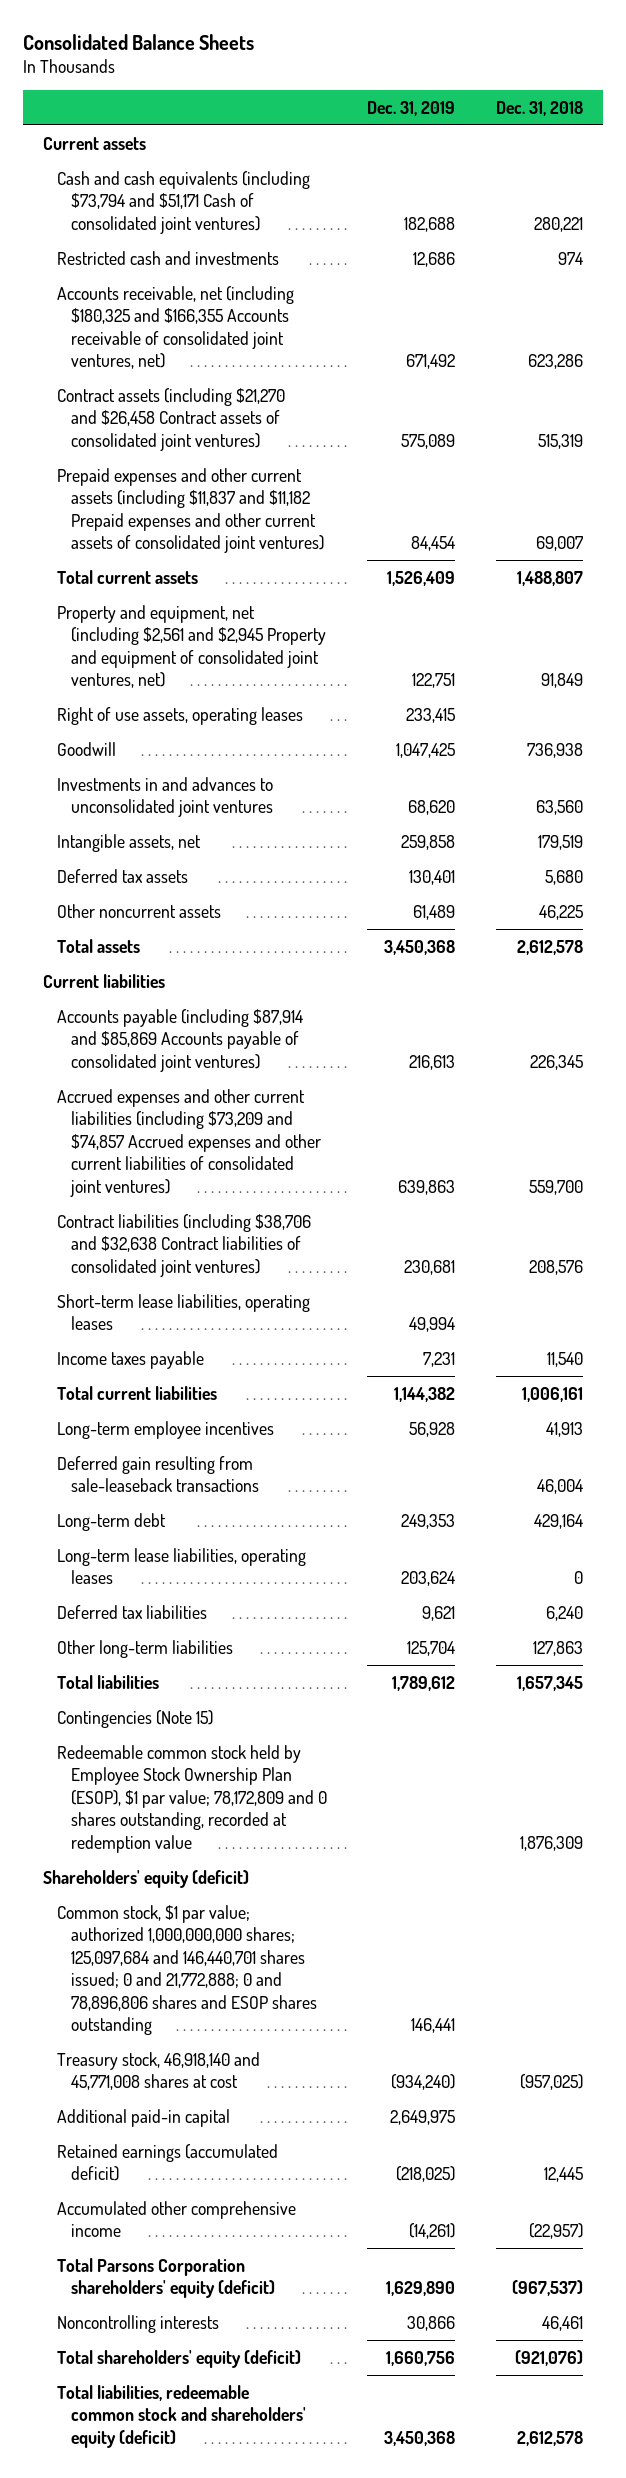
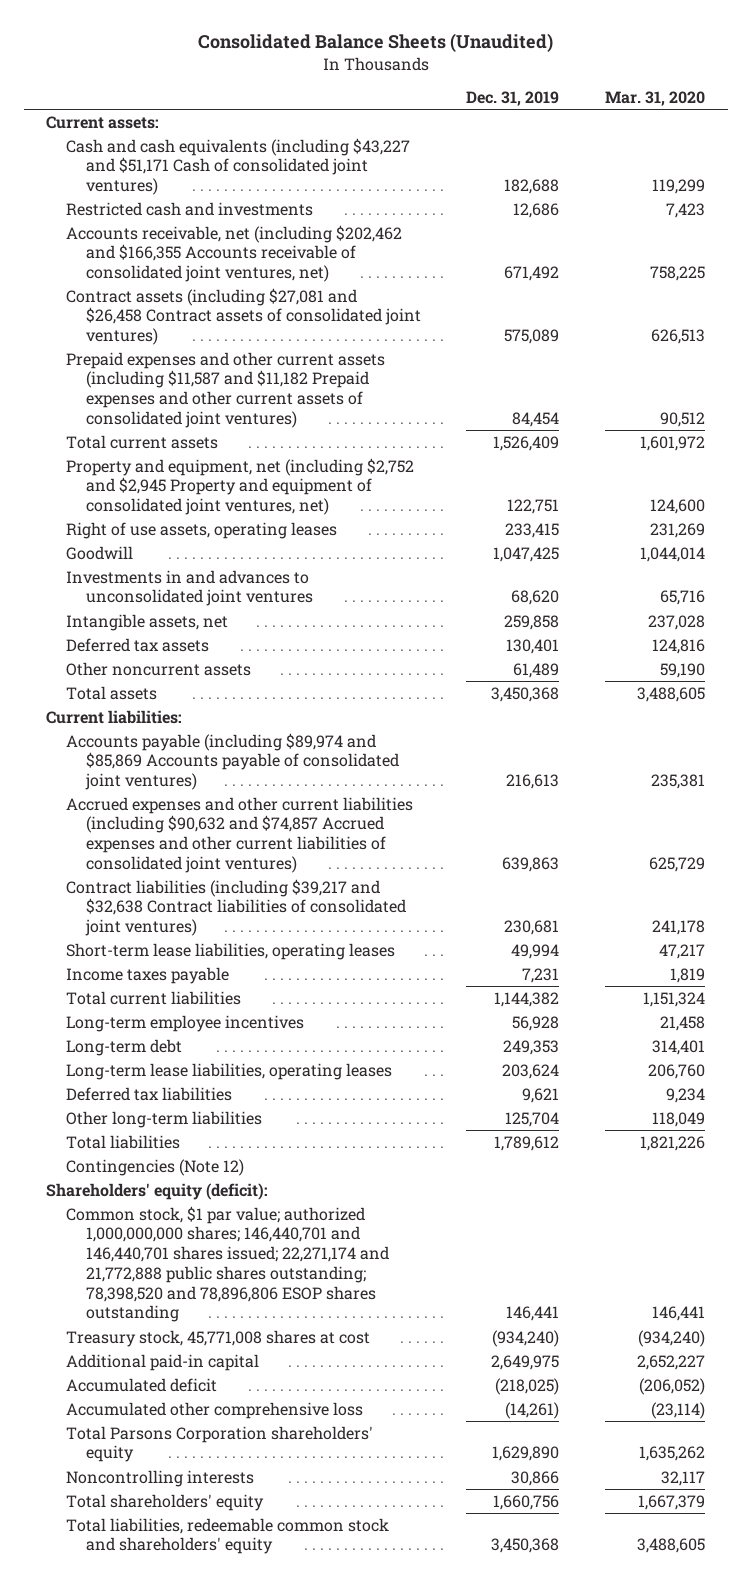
[22,33,254,50] Consolidated Balance Sheets -> [197,33,553,53] Consolidated Balance Sheets (Unaudited)
[495,100,583,116] Dec. 31, 2018 -> none
none -> [604,91,705,107] Mar. 31, 2020
[42,136,146,150] Current assets -> [46,115,160,129] Current assets:
[56,170,310,234] Cash and cash equivalents (including $73,794 and $51,171 Cash of consolidated joint ventures) -> [66,137,411,196] Cash and cash equivalents (including $43,227 and $51,171 Cash of consolidated joint ventures)
[56,285,294,370] Accounts receivable, net (including $180,325 and $166,355 Accounts receivable of consolidated joint ventures, net) -> [66,224,403,283] Accounts receivable, net (including $202,462 and $166,355 Accounts receivable of consolidated joint ventures, net)
[56,387,285,451] Contract assets (including $21,270 and $26,458 Contract assets of consolidated joint ventures) -> [66,287,421,346] Contract assets (including $27,081 and $26,458 Contract assets of consolidated joint ventures)
[56,467,324,554] Prepaid expenses and other current assets (including $11,837 and $11,182 Prepaid expenses and other current assets of consolidated joint ventures) -> [66,351,386,428] Prepaid expenses and other current assets (including $11,587 and $11,182 Prepaid expenses and other current assets of consolidated joint ventures)
[56,604,326,689] Property and equipment, net (including $2,561 and $2,945 Property and equipment of consolidated joint ventures, net) -> [66,457,415,516] Property and equipment, net (including $2,752 and $2,945 Property and equipment of consolidated joint ventures, net)
[42,973,165,988] Current liabilities -> [46,709,183,724] Current liabilities:
[56,1008,303,1072] Accounts payable (including $87,914 and $85,869 Accounts payable of consolidated joint ventures) -> [66,732,399,791] Accounts payable (including $89,974 and $85,869 Accounts payable of consolidated joint ventures)
[56,1088,321,1197] Accrued expenses and other current liabilities (including $73,209 and $74,857 Accrued expenses and other current liabilities of consolidated joint ventures) -> [66,796,414,873] Accrued expenses and other current liabilities (including $90,632 and $74,857 Accrued expenses and other current liabilities of consolidated joint ventures)
[56,1213,311,1277] Contract liabilities (including $38,706 and $32,638 Contract liabilities of consolidated joint ventures) -> [66,878,406,937] Contract liabilities (including $39,217 and $32,638 Contract liabilities of consolidated joint ventures)
[56,1455,259,1493] Deferred gain resulting from sale-leaseback transactions -> none
[56,1744,327,1853] Redeemable common stock held by Employee Stock Ownership Plan (ESOP), $1 par value; 78,172,809 and 0 shares outstanding, recorded at redemption value -> none
[56,1709,213,1728] Contingencies (Note 15) -> [66,1158,245,1176] Contingencies (Note 12)
[42,1869,249,1888] Shareholders' equity (deficit) -> [46,1182,269,1200] Shareholders' equity (deficit):
[56,1904,317,2036] Common stock, $1 par value; authorized 1,000,000,000 shares; 125,097,684 and 146,440,701 shares issued; 0 and 21,772,888; 0 and 78,896,806 shares and ESOP shares outstanding -> [66,1205,389,1323] Common stock, $1 par value; authorized 1,000,000,000 shares; 146,440,701 and 146,440,701 shares issued; 22,271,174 and 21,772,888 public shares outstanding; 78,398,520 and 78,896,806 ESOP shares outstanding
[56,2051,260,2091] Treasury stock, 46,918,140 and 45,771,008 shares at cost -> [66,1329,371,1347] Treasury stock, 45,771,008 shares at cost
[56,2143,278,2182] Retained earnings (accumulated deficit) -> [66,1377,218,1392] Accumulated deficit
[56,2200,296,2238] Accumulated other comprehensive income -> [66,1401,364,1419] Accumulated other comprehensive loss
[56,2257,275,2299] Total Parsons Corporation shareholders' equity (deficit) -> [66,1425,374,1463] Total Parsons Corporation shareholders' equity
[56,2349,301,2368] Total shareholders' equity (deficit) -> [66,1493,265,1511] Total shareholders' equity
[56,2384,306,2448] Total liabilities, redeemable common stock and shareholders' equity (deficit) -> [66,1517,390,1555] Total liabilities, redeemable common stock and shareholders' equity

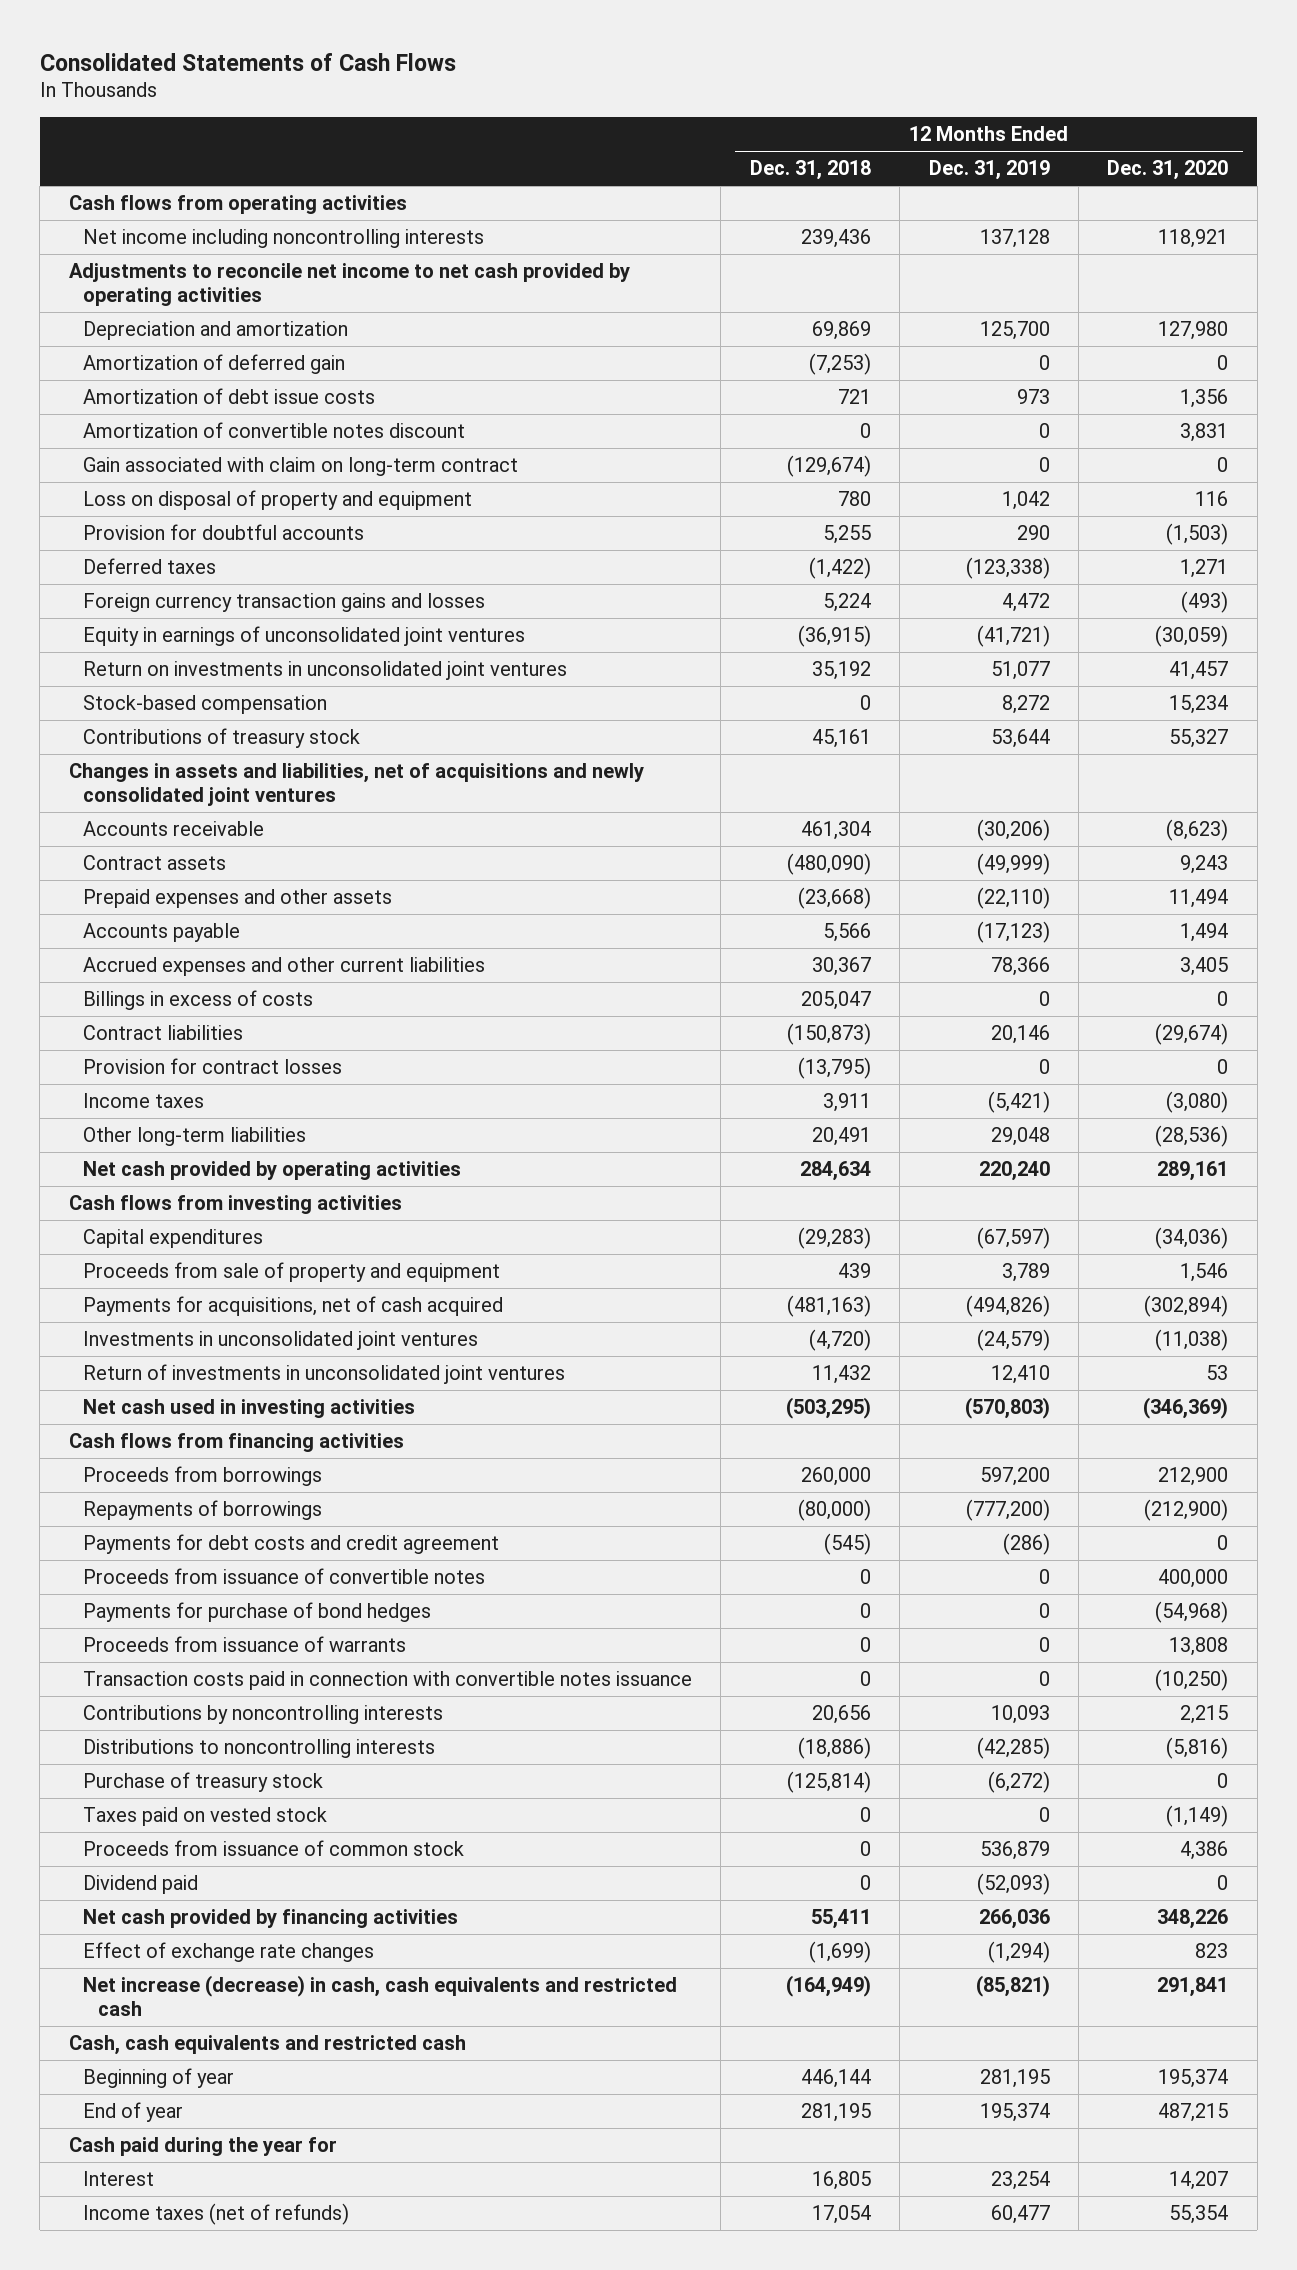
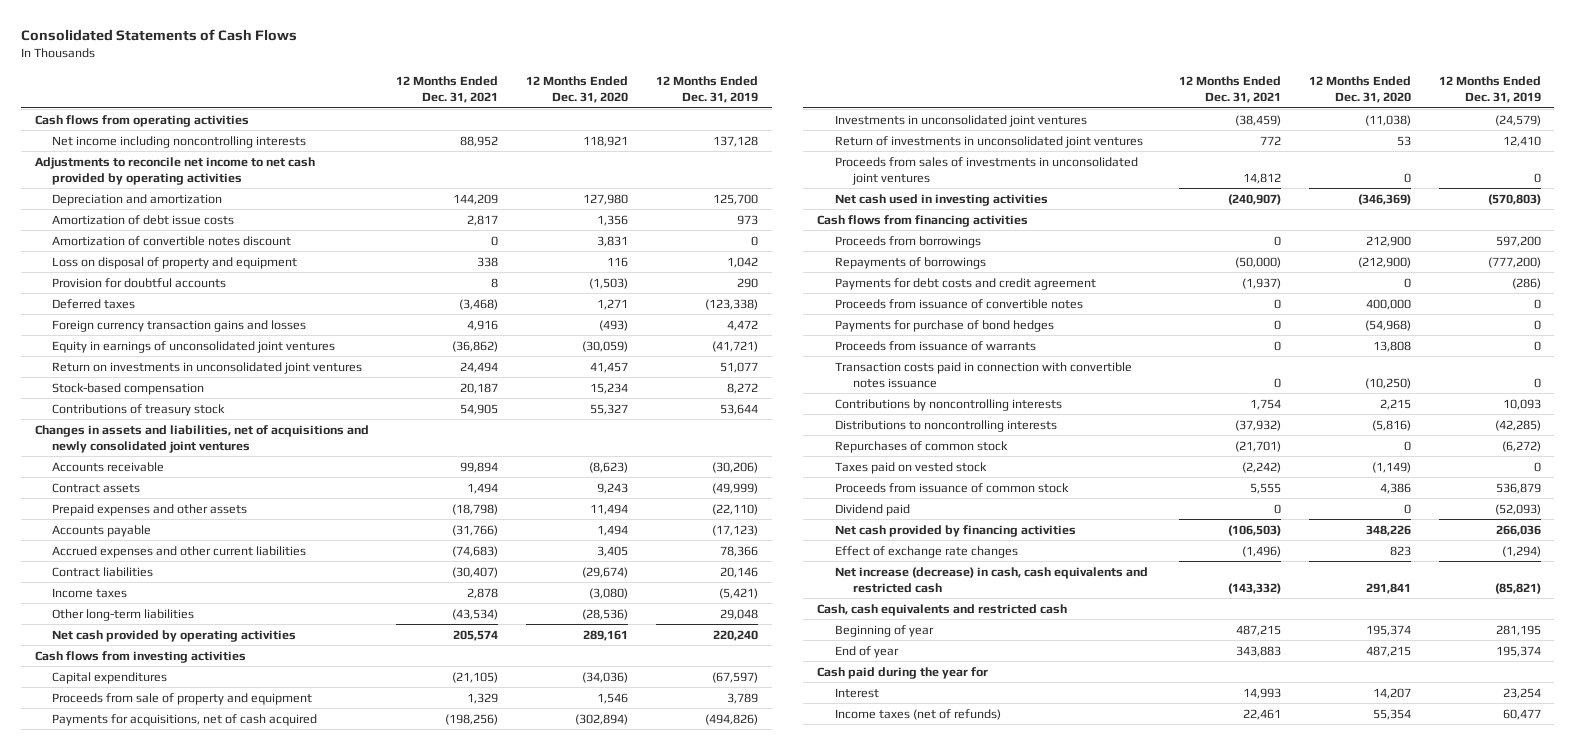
[749,160,871,181] Dec. 31, 2018 -> none
none -> [396,75,499,104] 12 Months Ended Dec. 31, 2021
[83,354,346,375] Amortization of deferred gain -> none
[83,457,519,477] Gain associated with claim on long-term contract -> none
[83,990,314,1011] Billings in excess of costs -> none
[83,1058,343,1075] Provision for contract losses -> none
none -> [835,156,1139,185] Proceeds from sales of investments in unconsolidated joint ventures
[83,1772,324,1793] Purchase of treasury stock -> [835,440,1009,453] Repurchases of common stock

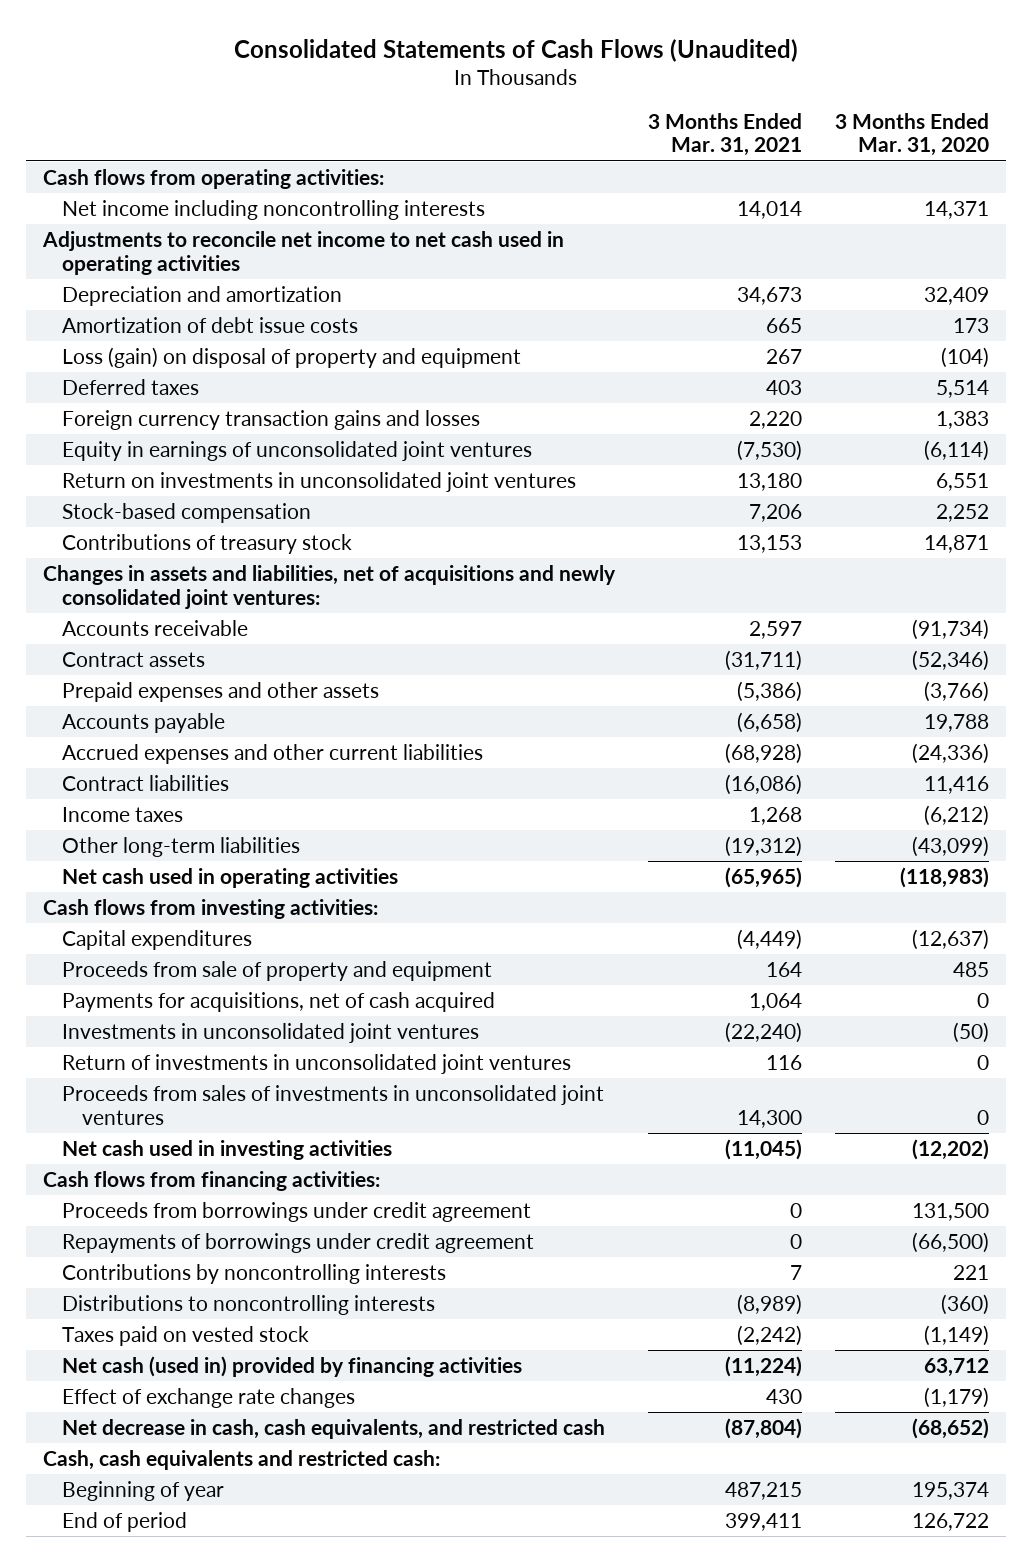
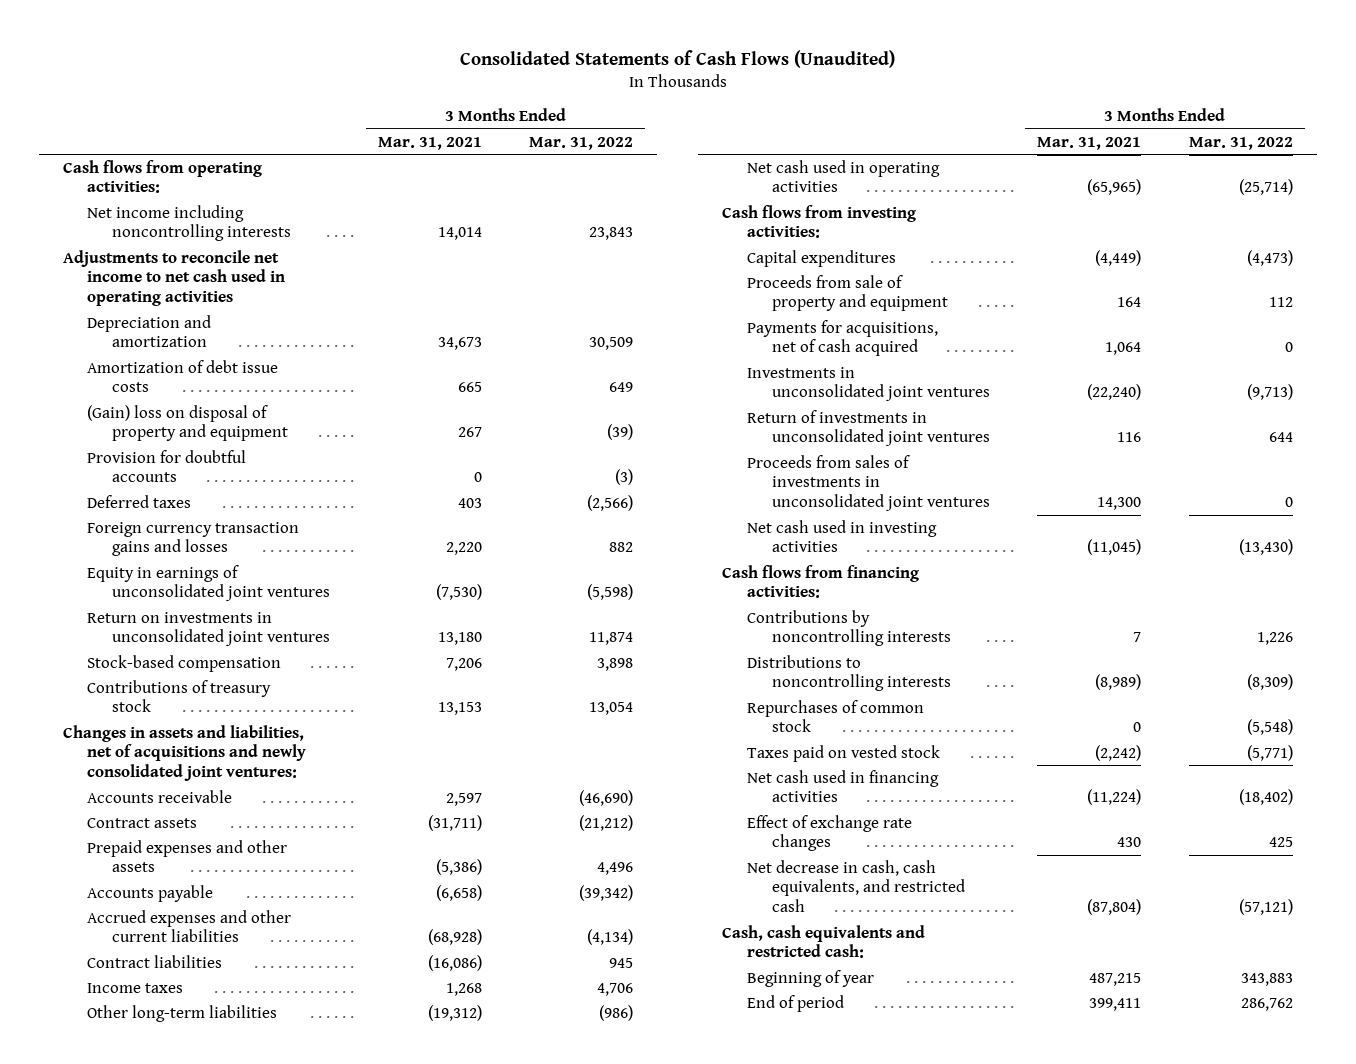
[835,112,990,157] 3 Months Ended Mar. 31, 2020 -> none
none -> [529,136,634,150] Mar. 31, 2022
[62,347,522,369] Loss (gain) on disposal of property and equipment -> [87,404,289,442] (Gain) loss on disposal of property and equipment
none -> [87,449,247,483] Provision for doubtful accounts
[62,1202,532,1223] Proceeds from borrowings under credit agreement -> none
[62,1233,535,1254] Repayments of borrowings under credit agreement -> none
none -> [747,699,925,733] Repurchases of common stock
[62,1356,523,1378] Net cash (used in) provided by financing activities -> [747,769,940,803] Net cash used in financing activities

